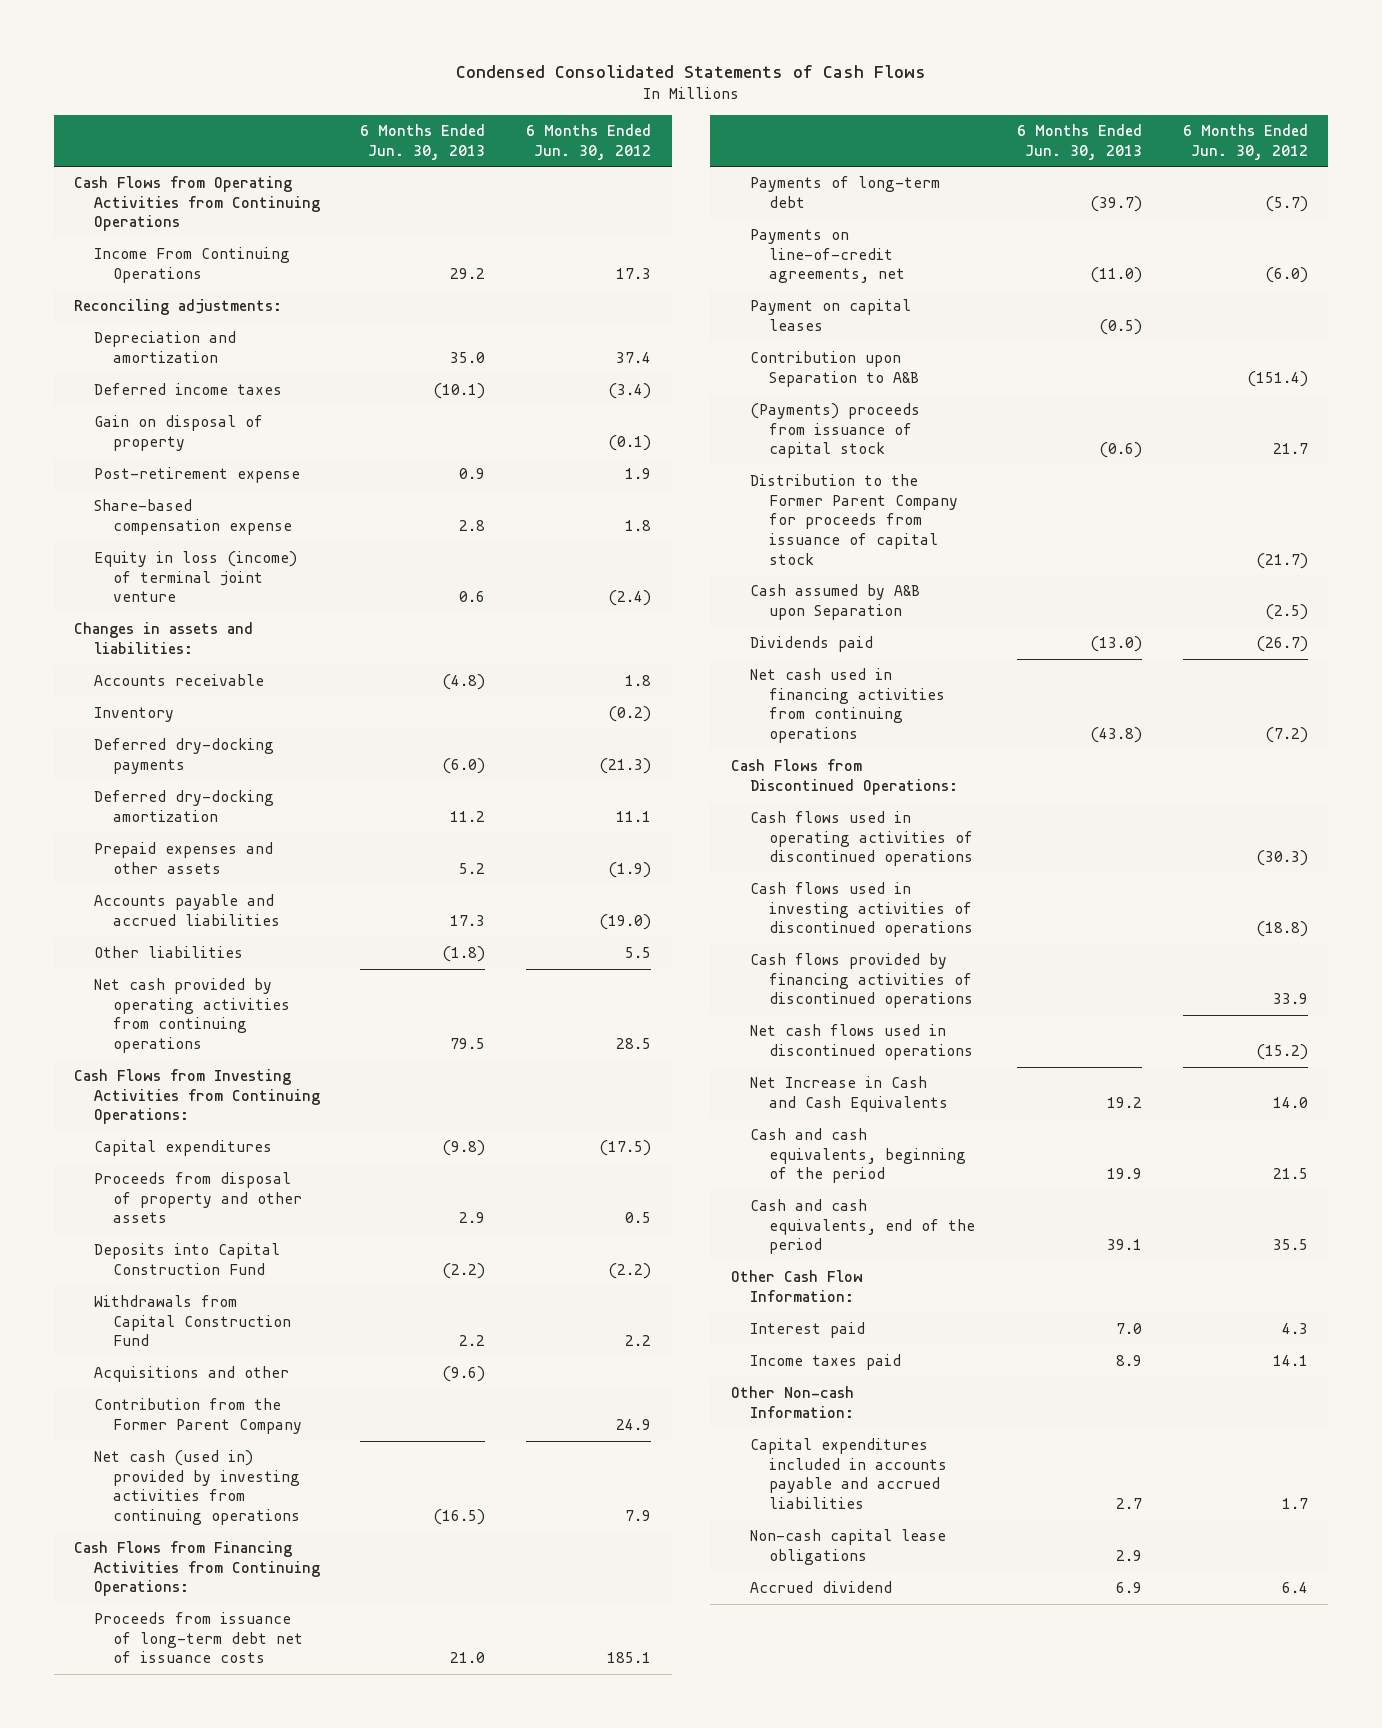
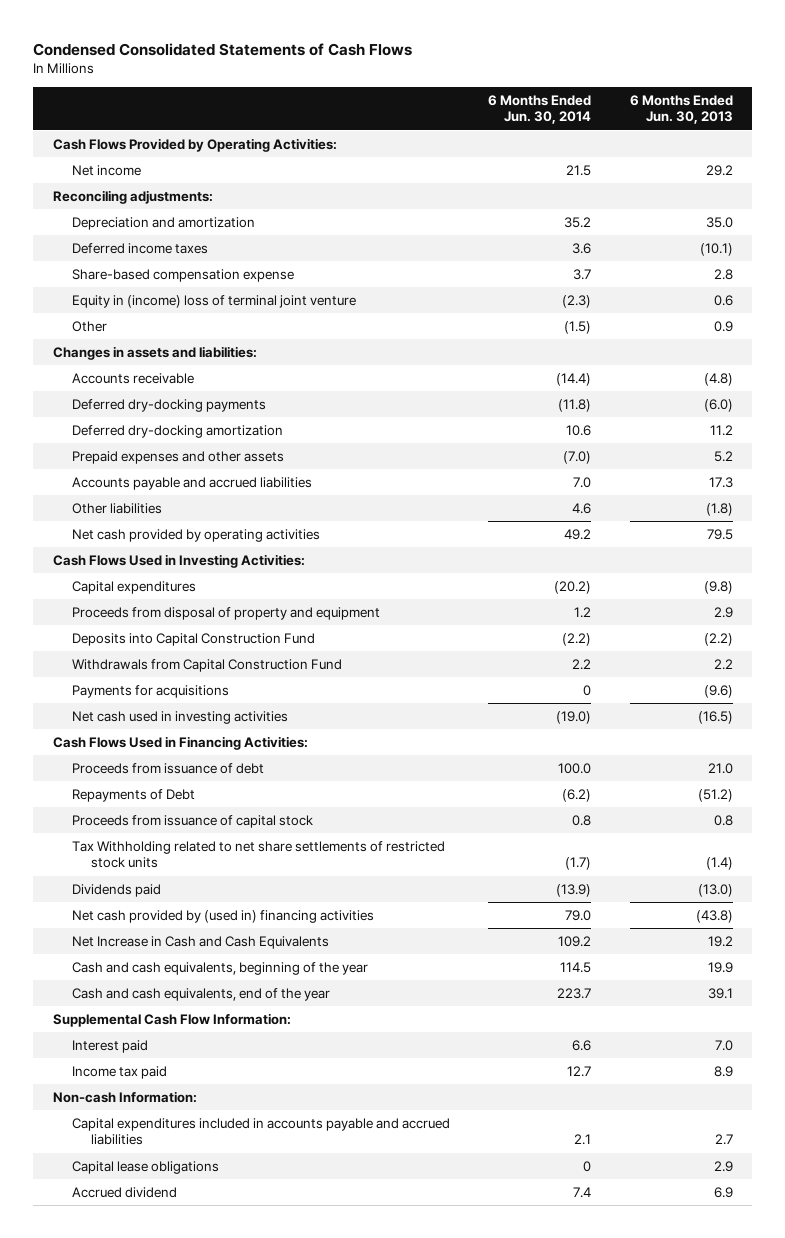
[526,123,652,160] 6 Months Ended Jun. 30, 2012 -> none
none -> [488,94,592,125] 6 Months Ended Jun. 30, 2014
[74,176,320,232] Cash Flows from Operating Activities from Continuing Operations -> [52,138,337,153] Cash Flows Provided by Operating Activities:
[93,247,290,283] Income From Continuing Operations -> [71,165,141,177] Net income
[93,415,263,451] Gain on disposal of property -> none
[93,467,300,484] Post-retirement expense -> none
[93,551,297,603] Equity in loss (income) of terminal joint venture -> [71,295,356,309] Equity in (income) loss of terminal joint venture
none -> [71,321,107,333] Other
[93,707,174,723] Inventory -> none
[93,978,290,1054] Net cash provided by operating activities from continuing operations -> [71,529,320,543] Net cash provided by operating activities
[74,1069,320,1125] Cash Flows from Investing Activities from Continuing Operations: -> [52,554,305,569] Cash Flows Used in Investing Activities:
[93,1172,302,1224] Proceeds from disposal of property and other assets -> [71,607,380,621] Proceeds from disposal of property and equipment
[93,1398,302,1434] Contribution from the Former Parent Company -> none
[750,176,941,208] Payments of long-term debt -> none
[750,229,906,284] Payments on line-of-credit agreements, net -> none
[750,299,912,331] Payment on capital leases -> none
[750,351,920,387] Contribution upon Separation to A&B -> none
[750,474,959,565] Distribution to the Former Parent Company for proceeds from issuance of capital stock -> none
[750,584,921,620] Cash assumed by A&B upon Separation -> none
[93,1366,289,1383] Acquisitions and other -> [71,685,229,699] Payments for acquisitions
[93,1450,300,1526] Net cash (used in) provided by investing activities from continuing operations -> [71,711,288,725] Net cash used in investing activities
[74,1541,320,1597] Cash Flows from Financing Activities from Continuing Operations: -> [52,736,308,751] Cash Flows Used in Financing Activities:
[93,1612,303,1664] Proceeds from issuance of long-term debt net of issuance costs -> [71,763,264,775] Proceeds from issuance of debt
none -> [71,789,195,803] Repayments of Debt
[750,403,921,459] (Payments) proceeds from issuance of capital stock -> [71,815,313,829] Proceeds from issuance of capital stock
[1098,442,1142,459] (0.6) -> [713,815,733,827] 0.8
none -> [71,841,445,869] Tax Withholding related to net share settlements of restricted stock units
[730,759,959,795] Cash Flows from Discontinued Operations: -> none
[750,811,974,867] Cash flows used in operating activities of discontinued operations -> none
[750,882,974,938] Cash flows used in investing activities of discontinued operations -> none
[750,953,974,1009] Cash flows provided by financing activities of discontinued operations -> none
[750,1024,974,1060] Net cash flows used in discontinued operations -> none
[750,668,946,744] Net cash used in financing activities from continuing operations -> [71,910,374,924] Net cash provided by (used in) financing activities
[750,1128,967,1184] Cash and cash equivalents, beginning of the period -> [71,962,368,976] Cash and cash equivalents, beginning of the year
[750,1199,976,1255] Cash and cash equivalents, end of the period -> [71,988,330,1002] Cash and cash equivalents, end of the year
[730,1270,863,1302] Other Cash Flow Information: -> [52,1013,291,1028] Supplemental Cash Flow Information:
[750,1354,902,1371] Income taxes paid -> [71,1066,167,1080] Income tax paid
[730,1386,855,1418] Other Non-cash Information: -> [52,1091,197,1104] Non-cash Information:
[750,1529,947,1565] Non-cash capital lease obligations -> [71,1161,219,1175] Capital lease obligations

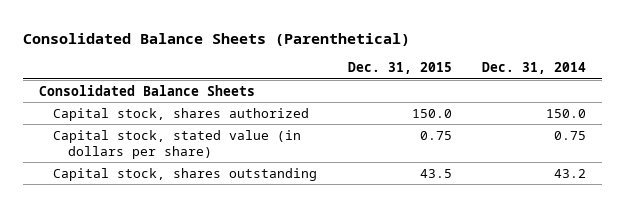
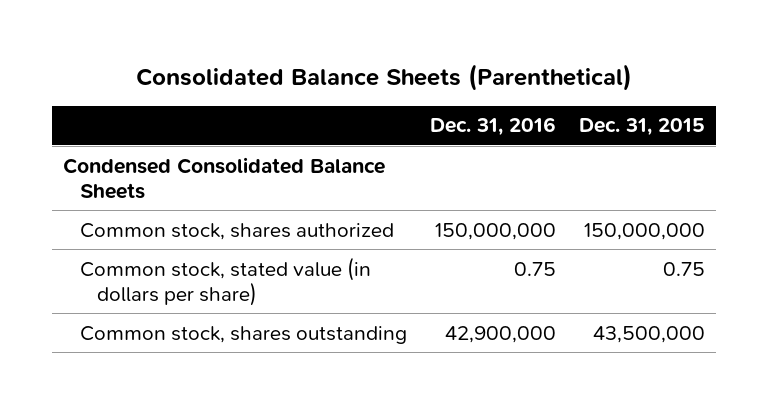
[482,62,587,75] Dec. 31, 2014 -> none
none -> [429,117,556,137] Dec. 31, 2016
[38,84,255,96] Consolidated Balance Sheets -> [63,156,386,200] Condensed Consolidated Balance Sheets
[53,107,310,121] Capital stock, shares authorized -> [80,222,395,240] Common stock, shares authorized
[411,108,452,118] 150.0 -> [583,222,705,240] 150,000,000
[53,129,302,160] Capital stock, stated value (in dollars per share) -> [80,256,372,307] Common stock, stated value (in dollars per share)
[53,167,318,181] Capital stock, shares outstanding -> [80,325,408,344] Common stock, shares outstanding
[419,168,452,178] 43.5 -> [592,325,705,343] 43,500,000

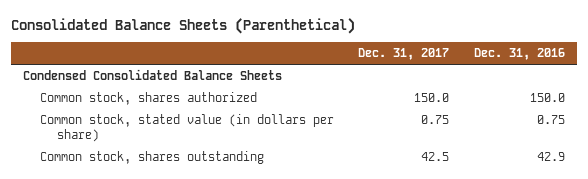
[578,118,705,137] Dec. 31, 2015 -> none
none -> [358,48,450,61] Dec. 31, 2017
[434,222,556,240] 150,000,000 -> [529,93,565,103] 150.0
[444,325,556,343] 42,900,000 -> [536,152,565,162] 42.9

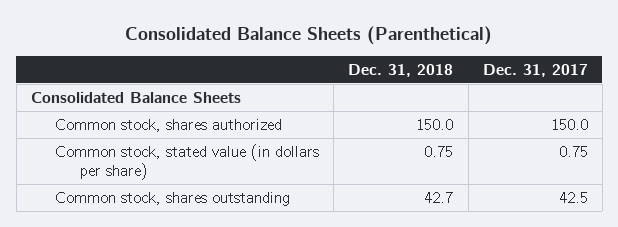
[473,48,565,61] Dec. 31, 2016 -> none
none -> [348,63,454,77] Dec. 31, 2018
[23,69,283,81] Condensed Consolidated Balance Sheets -> [30,91,241,103] Consolidated Balance Sheets

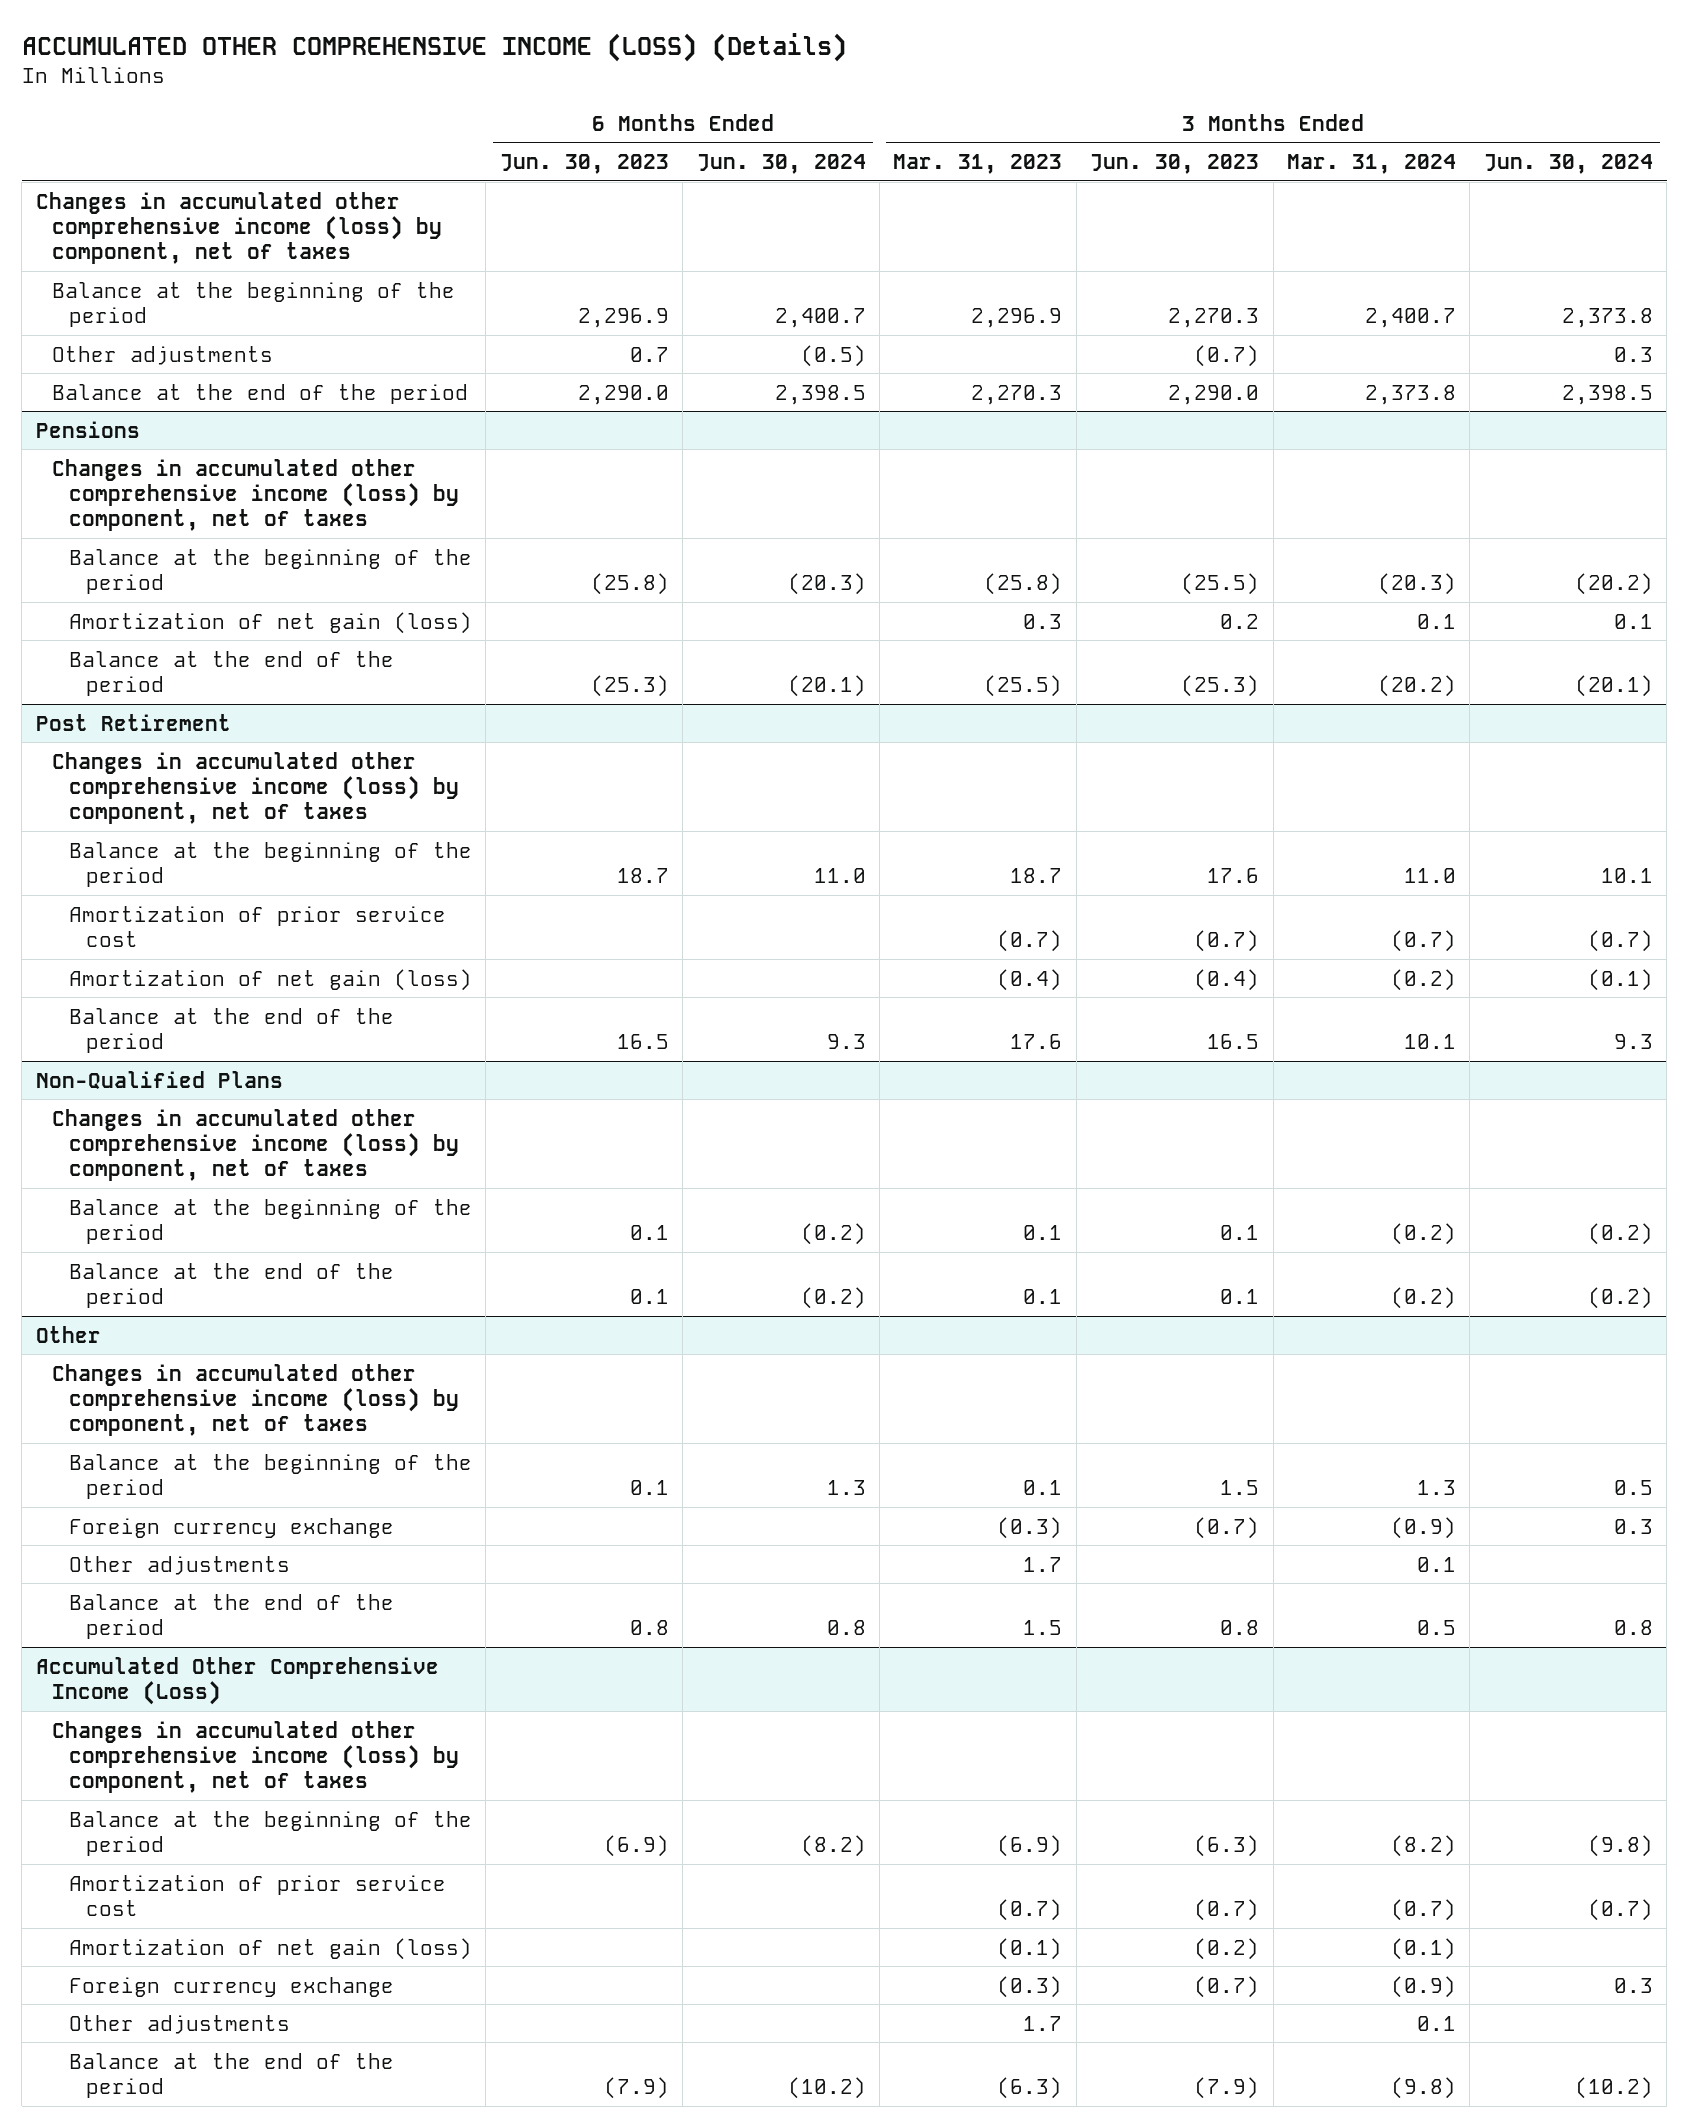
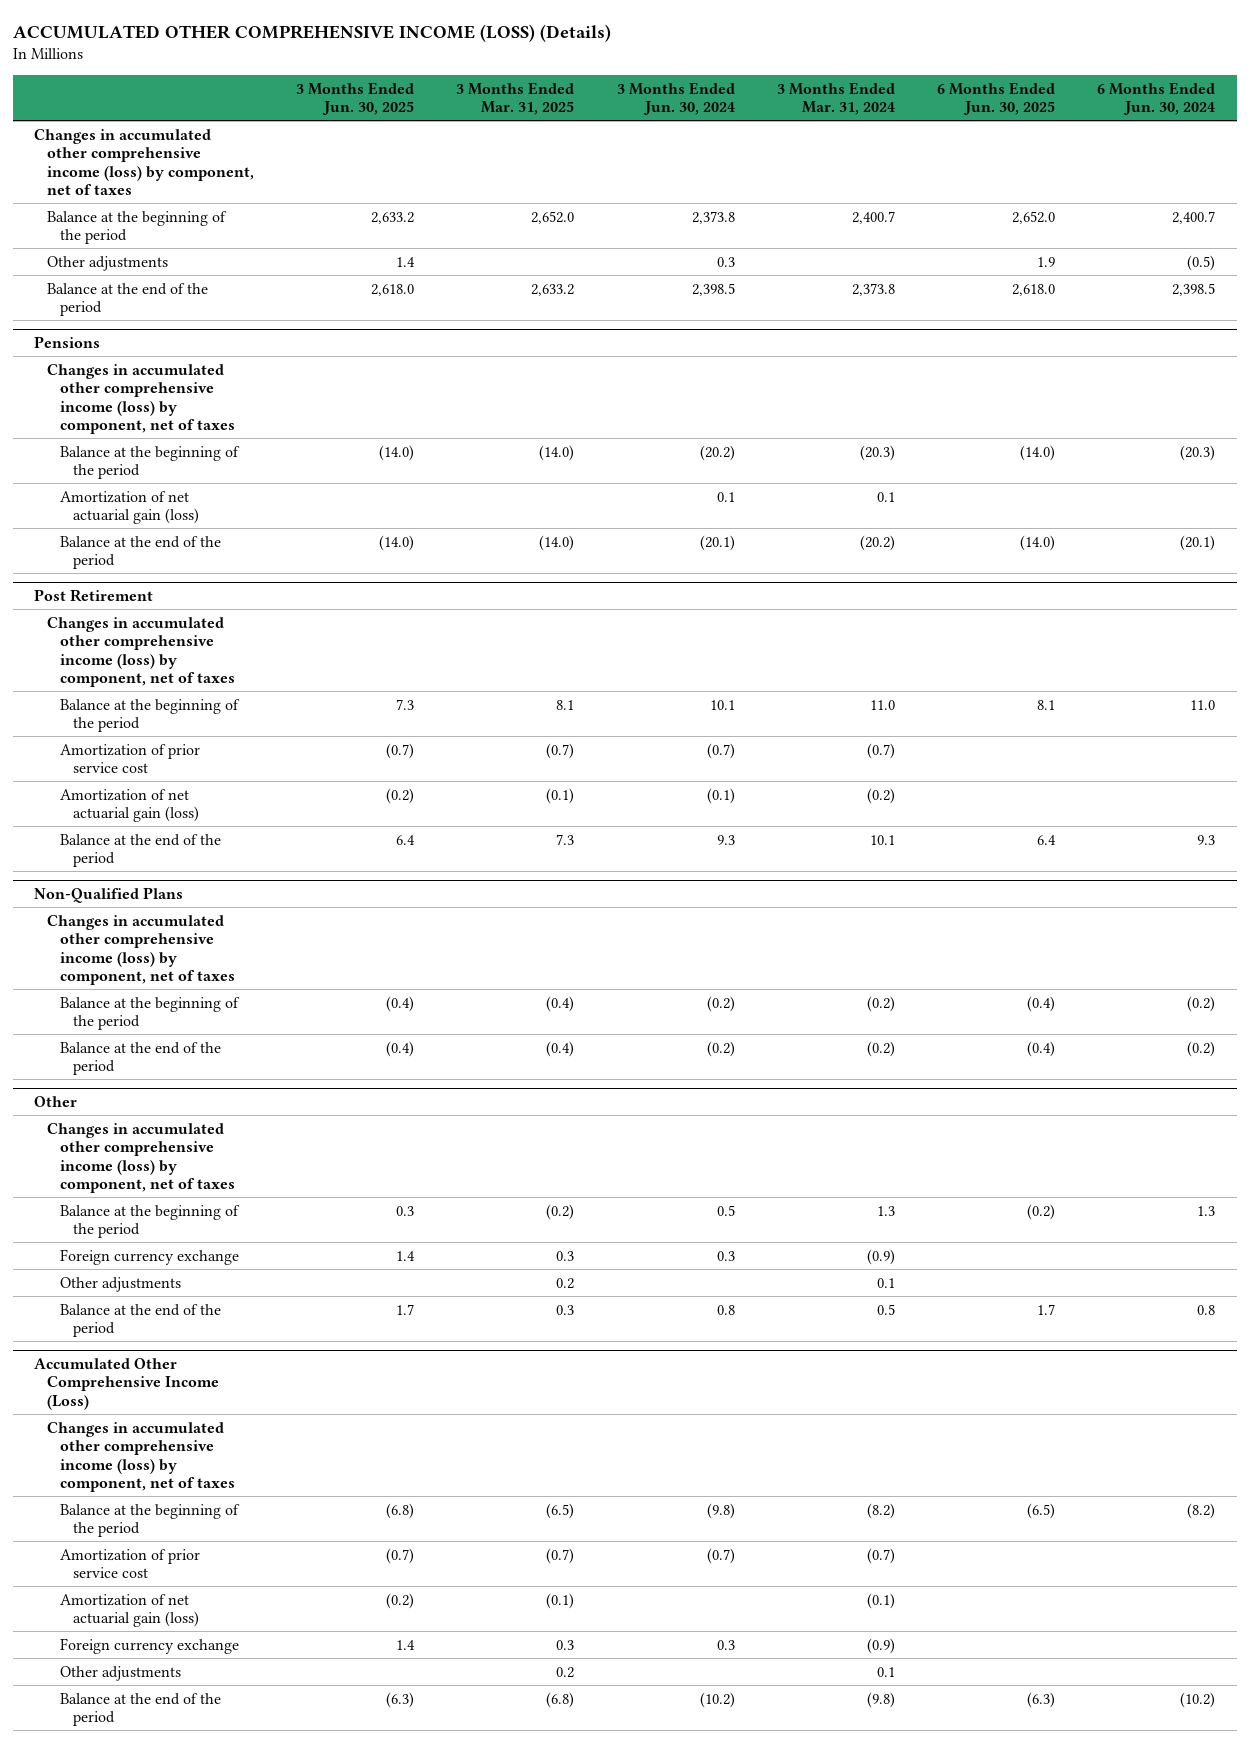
[499,154,669,175] Jun. 30, 2023 -> none
[893,154,1063,175] Mar. 31, 2023 -> none
[1090,154,1260,175] Jun. 30, 2023 -> none
none -> [296,81,415,116] 3 Months Ended Jun. 30, 2025
none -> [456,81,575,116] 3 Months Ended Mar. 31, 2025
none -> [937,81,1056,116] 6 Months Ended Jun. 30, 2025
[68,611,472,634] Amortization of net gain (loss) -> [59,490,199,525] Amortization of net actuarial gain (loss)
[68,968,472,991] Amortization of net gain (loss) -> [59,788,199,823] Amortization of net actuarial gain (loss)
[68,1937,472,1960] Amortization of net gain (loss) -> [59,1593,199,1628] Amortization of net actuarial gain (loss)

